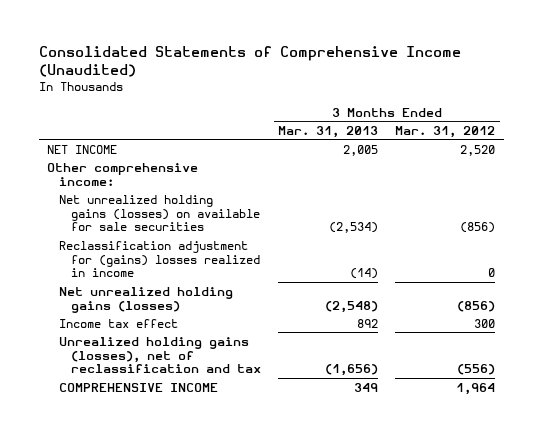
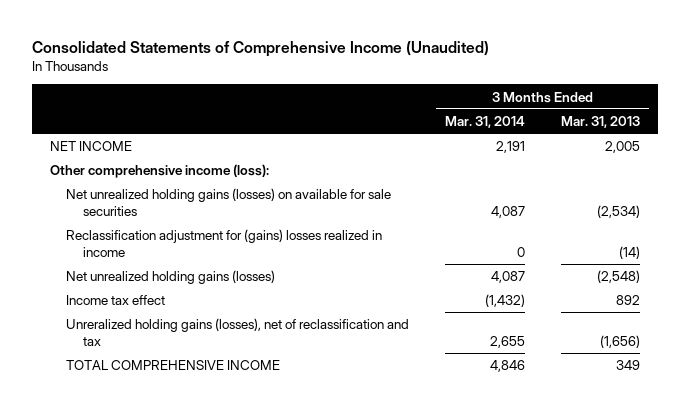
[395,125,496,138] Mar. 31, 2012 -> none
none -> [445,115,526,128] Mar. 31, 2014
[47,162,199,186] Other comprehensive income: -> [49,164,269,179] Other comprehensive income (loss):
[59,336,262,374] Unrealized holding gains (losses), net of reclassification and tax -> [66,318,410,347] Unreralized holding gains (losses), net of reclassification and tax
[59,382,219,392] COMPREHENSIVE INCOME -> [66,360,281,371] TOTAL COMPREHENSIVE INCOME

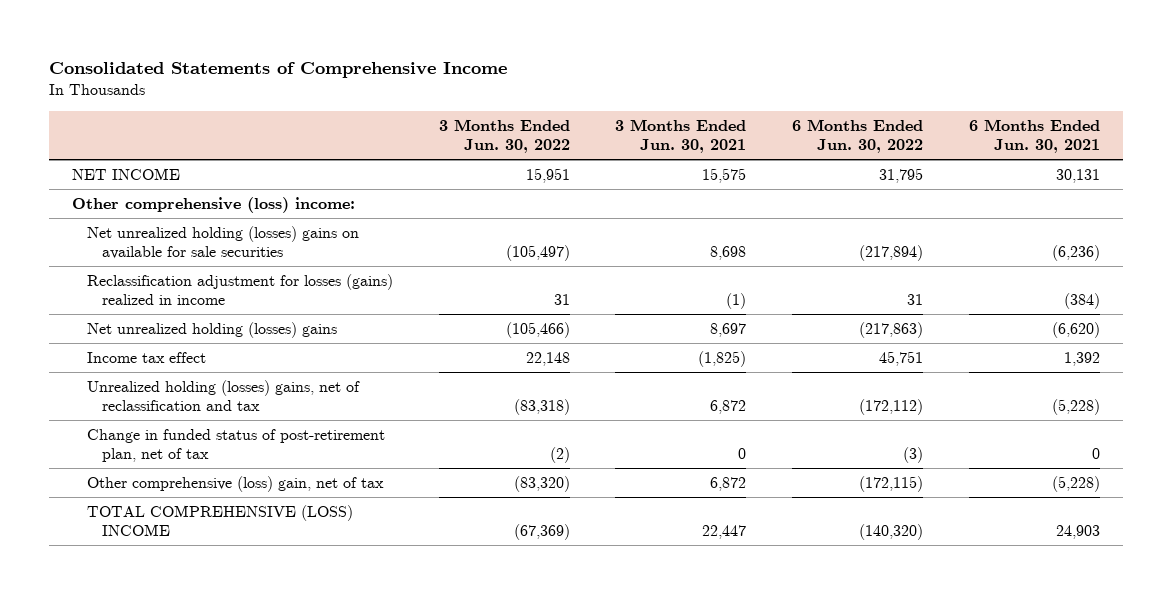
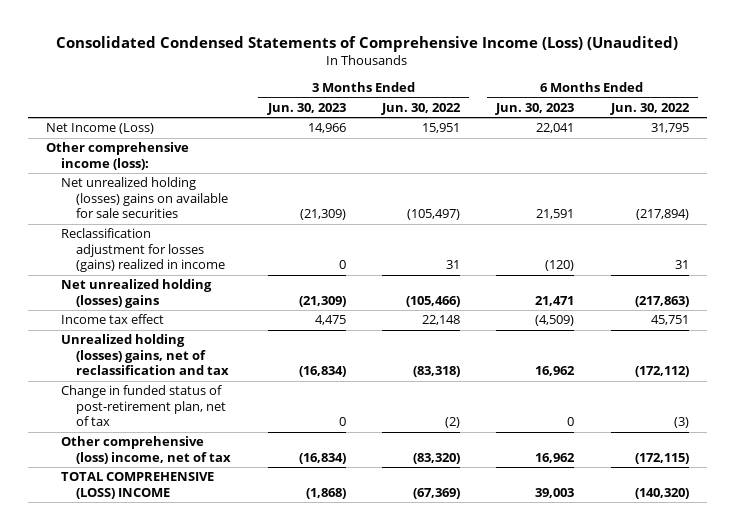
[49,61,508,78] Consolidated Statements of Comprehensive Income -> [56,35,679,52] Consolidated Condensed Statements of Comprehensive Income (Loss) (Unaudited)
[615,118,747,153] 3 Months Ended Jun. 30, 2021 -> none
[968,118,1100,153] 6 Months Ended Jun. 30, 2021 -> none
none -> [266,102,346,115] Jun. 30, 2023
none -> [495,102,575,115] Jun. 30, 2023
[71,168,180,181] NET INCOME -> [46,123,155,135] Net Income (Loss)
[71,197,355,214] Other comprehensive (loss) income: -> [46,142,190,170] Other comprehensive income (loss):
[87,476,385,493] Other comprehensive (loss) gain, net of tax -> [61,436,232,464] Other comprehensive (loss) income, net of tax

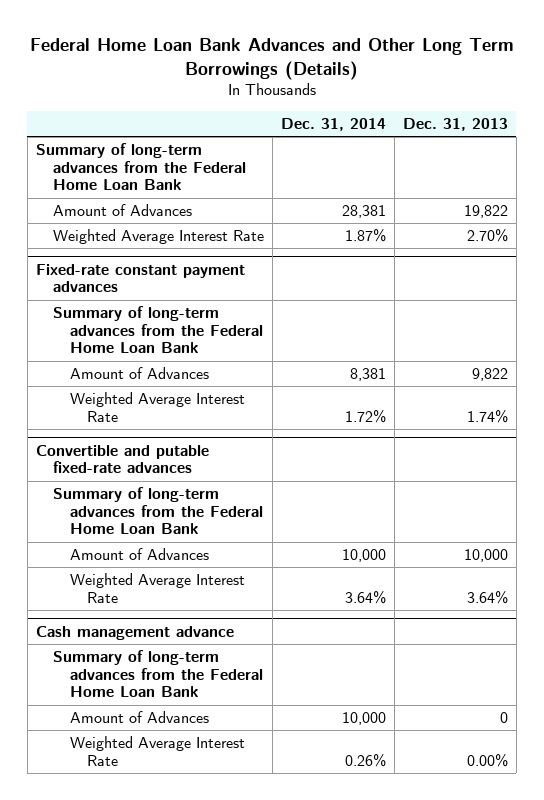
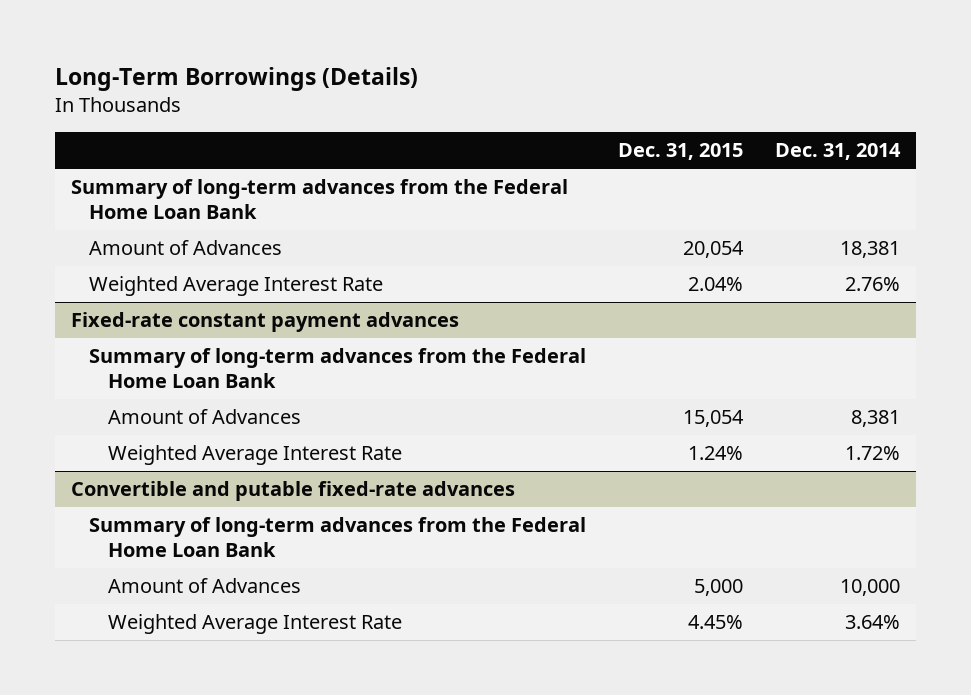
[29,38,514,80] Federal Home Loan Bank Advances and Other Long Term Borrowings (Details) -> [54,67,418,92] Long-Term Borrowings (Details)
[402,117,508,131] Dec. 31, 2013 -> none
none -> [618,143,744,161] Dec. 31, 2015
[341,205,386,219] 28,381 -> [840,241,901,259] 18,381
[344,228,386,243] 1.87% -> [845,277,901,292] 2.76%
[35,625,234,640] Cash management advance -> none
[52,650,264,698] Summary of long-term advances from the Federal Home Loan Bank -> none
[70,711,210,724] Amount of Advances -> none
[70,736,246,766] Weighted Average Interest Rate -> none

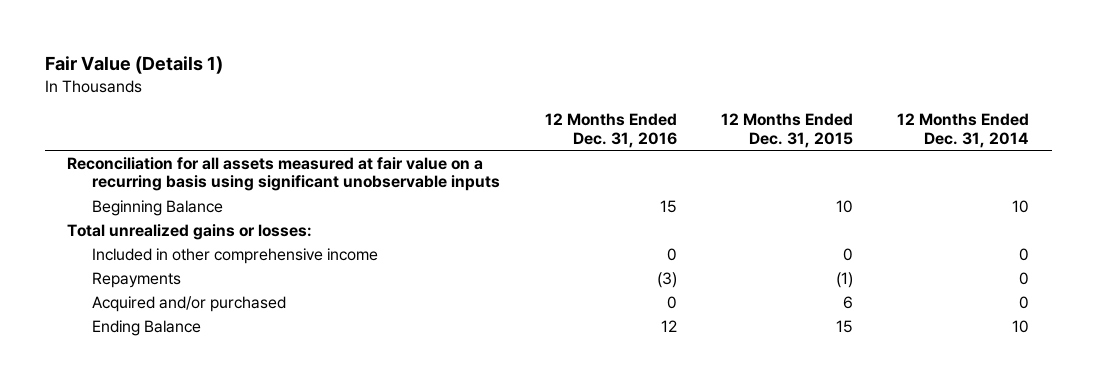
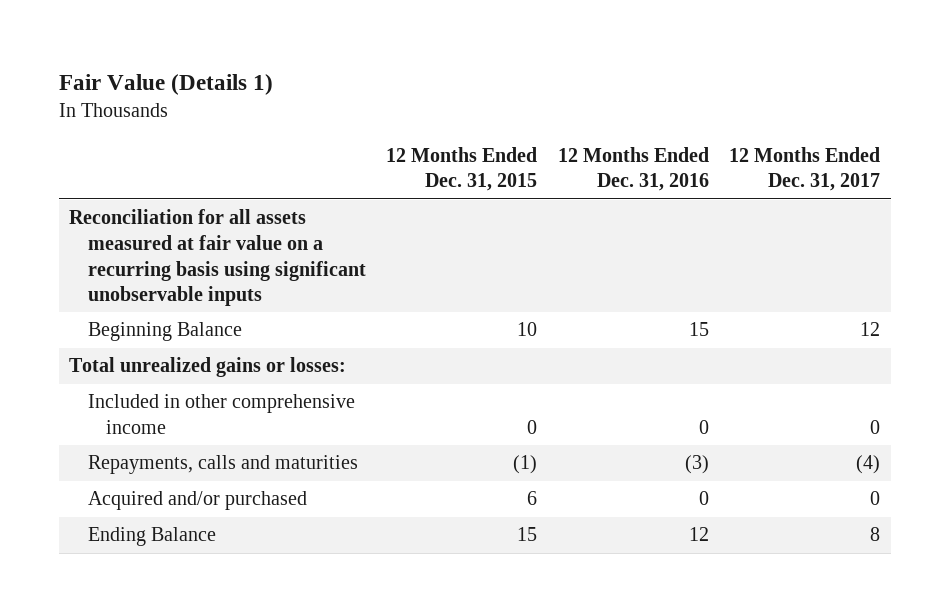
[897,113,1030,149] 12 Months Ended Dec. 31, 2014 -> none
none -> [729,146,881,192] 12 Months Ended Dec. 31, 2017
[92,271,182,288] Repayments -> none
none -> [87,455,358,475] Repayments, calls and maturities

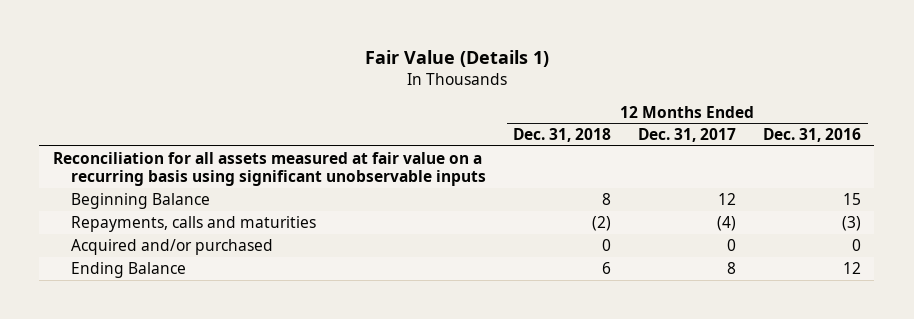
[386,146,538,192] 12 Months Ended Dec. 31, 2015 -> none
none -> [513,128,612,143] Dec. 31, 2018
[69,357,347,378] Total unrealized gains or losses: -> none
[87,394,355,434] Included in other comprehensive income -> none

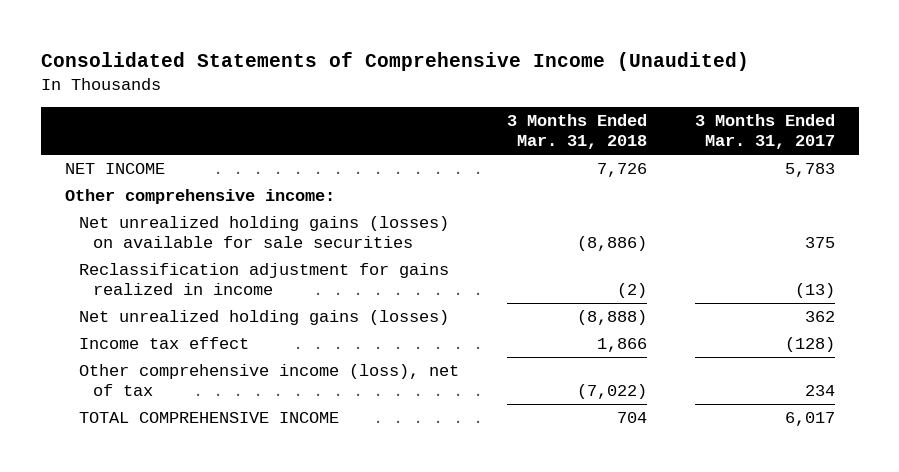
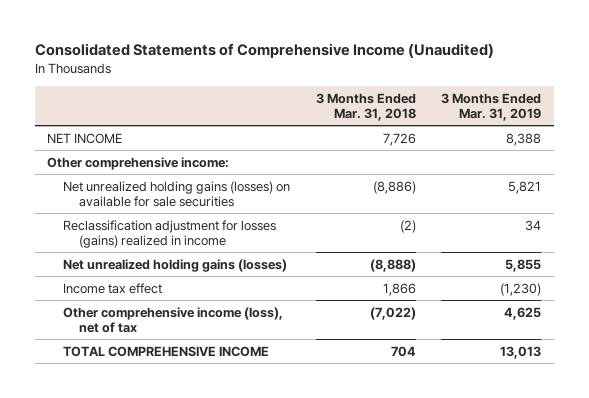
[694,114,835,150] 3 Months Ended Mar. 31, 2017 -> none
none -> [441,92,542,121] 3 Months Ended Mar. 31, 2019
[78,263,449,296] Reclassification adjustment for gains realized in income -> [63,219,277,248] Reclassification adjustment for losses (gains) realized in income

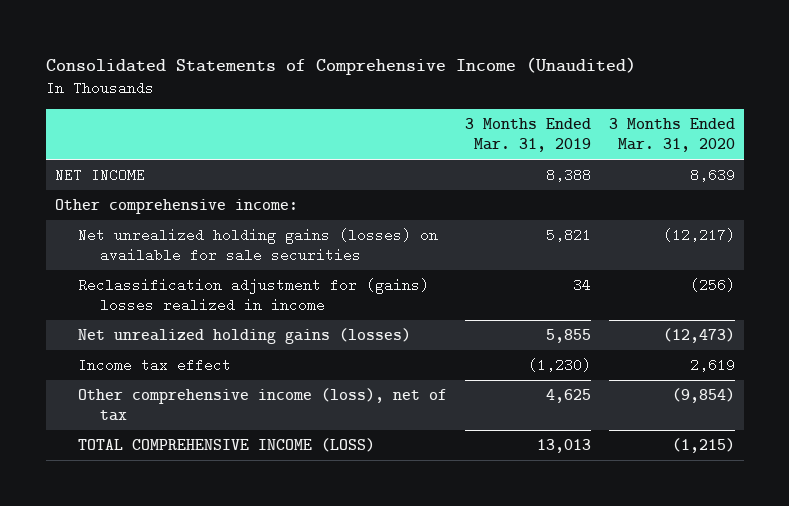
[315,92,416,121] 3 Months Ended Mar. 31, 2018 -> none
none -> [608,118,735,153] 3 Months Ended Mar. 31, 2020
[63,219,277,248] Reclassification adjustment for losses (gains) realized in income -> [77,278,429,313] Reclassification adjustment for (gains) losses realized in income
[63,345,270,357] TOTAL COMPREHENSIVE INCOME -> [77,438,375,453] TOTAL COMPREHENSIVE INCOME (LOSS)

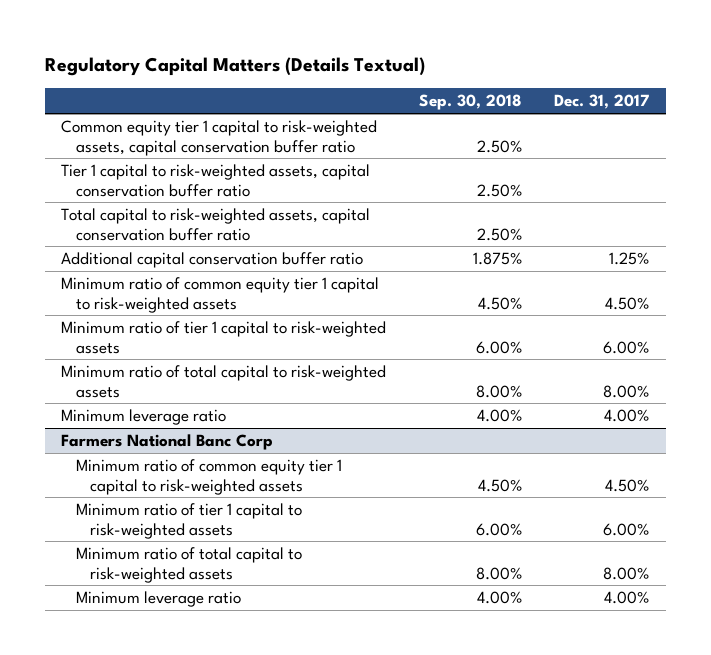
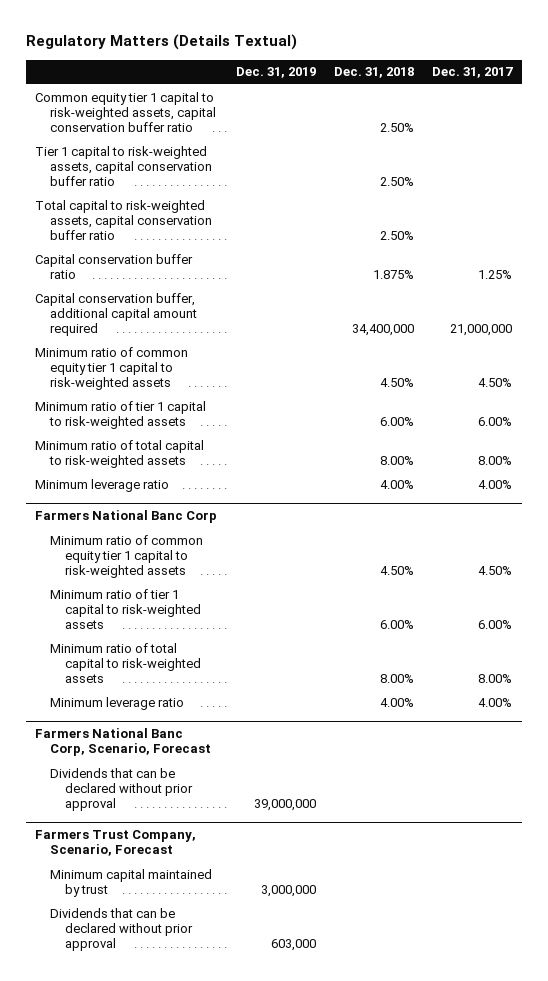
[45,57,426,77] Regulatory Capital Matters (Details Textual) -> [26,34,298,51] Regulatory Matters (Details Textual)
[418,94,522,111] Sep. 30, 2018 -> none
none -> [235,67,316,79] Dec. 31, 2019
none -> [334,67,415,79] Dec. 31, 2018
[61,251,364,268] Additional capital conservation buffer ratio -> [35,253,194,279] Capital conservation buffer ratio
none -> [35,292,198,337] Capital conservation buffer, additional capital amount required
none -> [35,728,212,757] Farmers National Banc Corp, Scenario, Forecast
none -> [50,767,194,812] Dividends that can be declared without prior approval
none -> [35,830,197,857] Farmers Trust Company, Scenario, Forecast
none -> [50,868,213,897] Minimum capital maintained by trust
none -> [50,907,194,952] Dividends that can be declared without prior approval

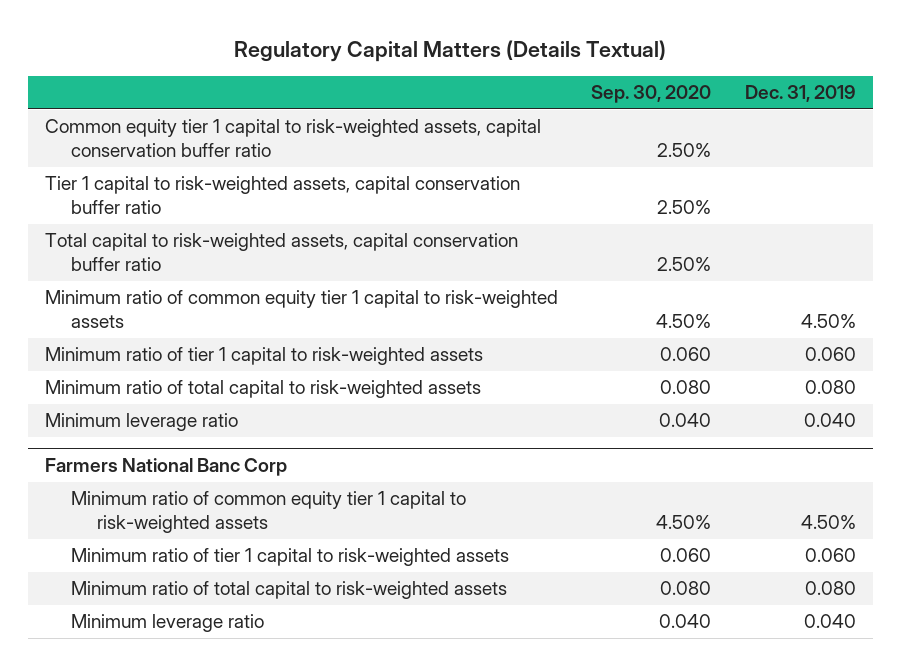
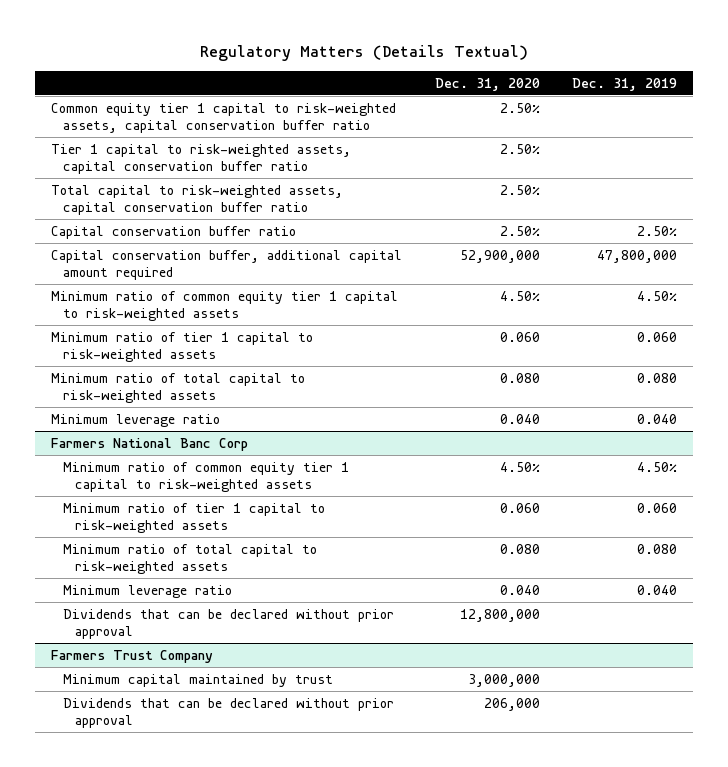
[234,40,667,63] Regulatory Capital Matters (Details Textual) -> [200,44,529,61] Regulatory Matters (Details Textual)
[591,85,712,104] Sep. 30, 2020 -> none
none -> [434,77,540,91] Dec. 31, 2020
none -> [51,225,297,239] Capital conservation buffer ratio
none -> [51,249,403,280] Capital conservation buffer, additional capital amount required
none -> [63,608,395,639] Dividends that can be declared without prior approval
none -> [51,649,214,663] Farmers Trust Company
none -> [63,673,334,687] Minimum capital maintained by trust
none -> [63,697,395,728] Dividends that can be declared without prior approval

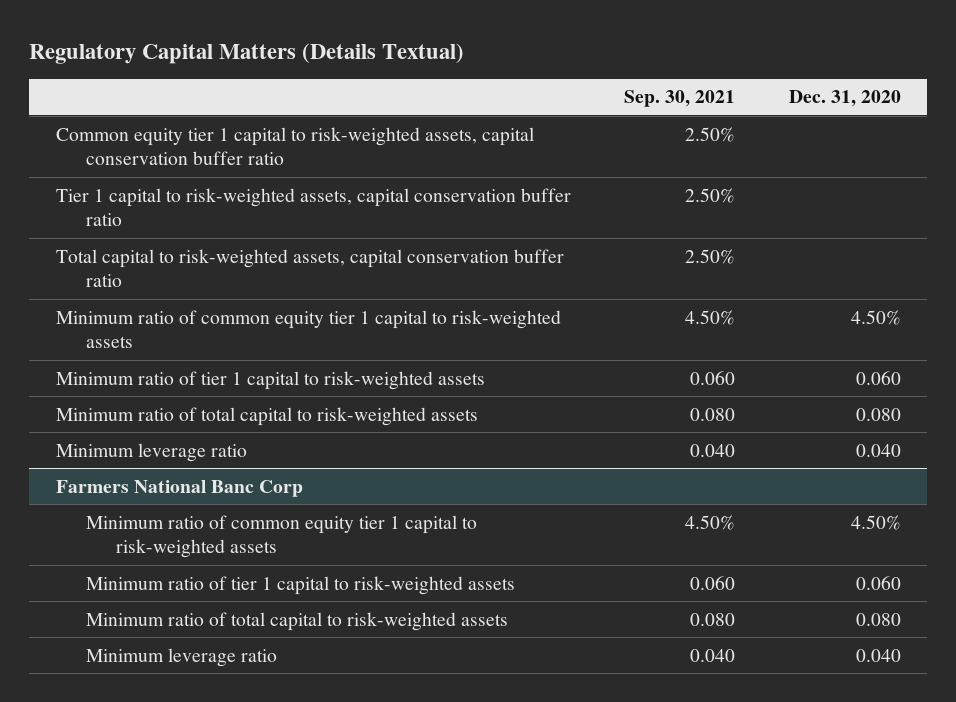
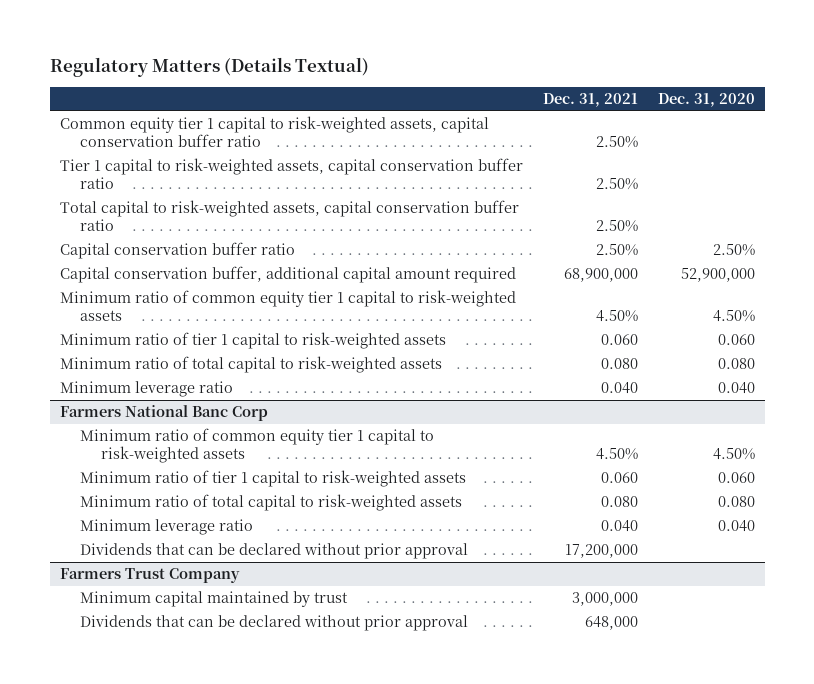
[28,43,464,65] Regulatory Capital Matters (Details Textual) -> [49,57,369,78] Regulatory Matters (Details Textual)
[624,90,736,108] Sep. 30, 2021 -> none
none -> [542,93,638,108] Dec. 31, 2021
none -> [59,242,295,260] Capital conservation buffer ratio
none -> [59,266,516,284] Capital conservation buffer, additional capital amount required
none -> [80,543,469,560] Dividends that can be declared without prior approval
none -> [59,568,240,584] Farmers Trust Company
none -> [80,591,349,608] Minimum capital maintained by trust
none -> [80,615,469,632] Dividends that can be declared without prior approval

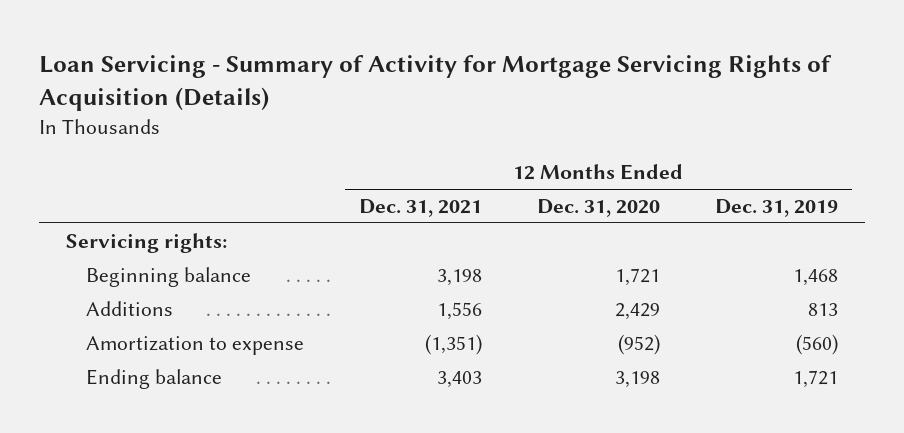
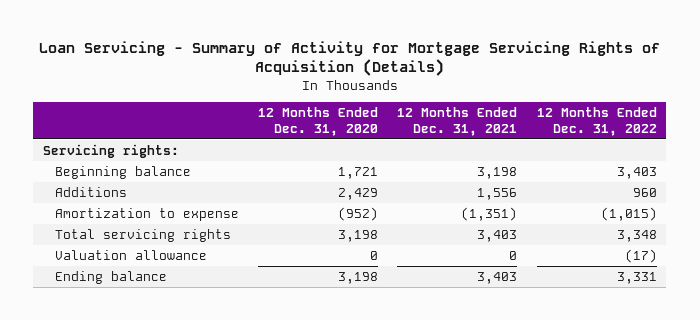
[714,199,838,218] Dec. 31, 2019 -> none
none -> [536,107,657,136] 12 Months Ended Dec. 31, 2022
none -> [54,229,231,243] Total servicing rights
none -> [54,250,207,261] Valuation allowance

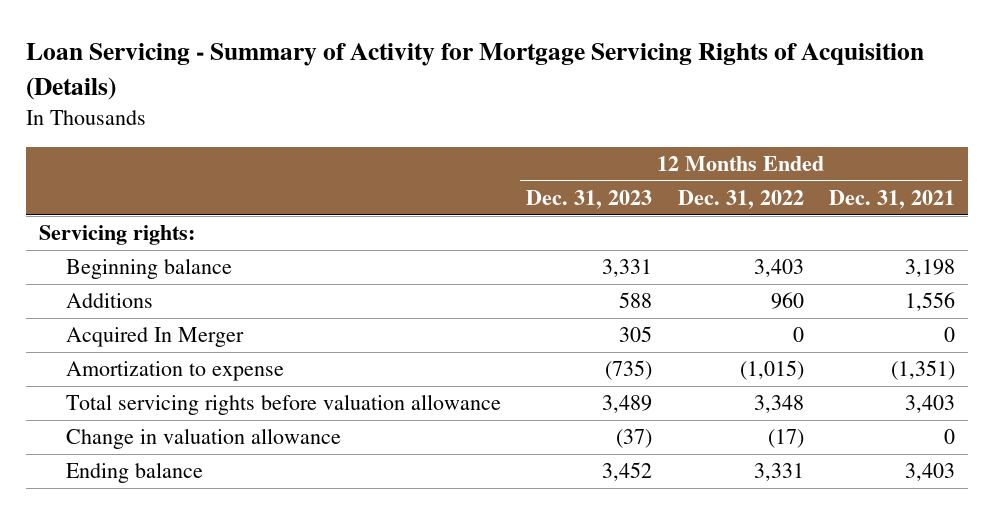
[257,107,378,136] 12 Months Ended Dec. 31, 2020 -> none
none -> [526,190,653,210] Dec. 31, 2023
none -> [65,327,244,348] Acquired In Merger
[54,229,231,243] Total servicing rights -> [65,394,501,416] Total servicing rights before valuation allowance
[54,250,207,261] Valuation allowance -> [65,428,341,450] Change in valuation allowance

